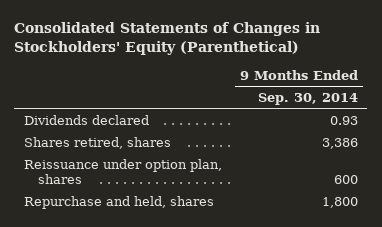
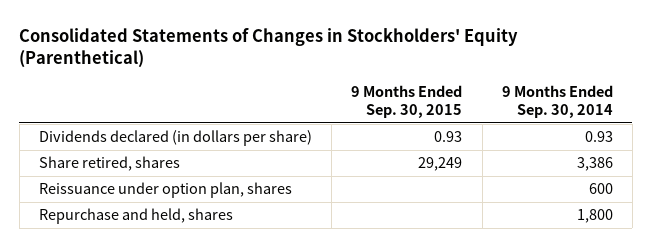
none -> [351,85,463,119] 9 Months Ended Sep. 30, 2015
[23,115,149,126] Dividends declared -> [38,130,312,147] Dividends declared (in dollars per share)
[23,137,171,150] Shares retired, shares -> [38,156,180,172] Share retired, shares

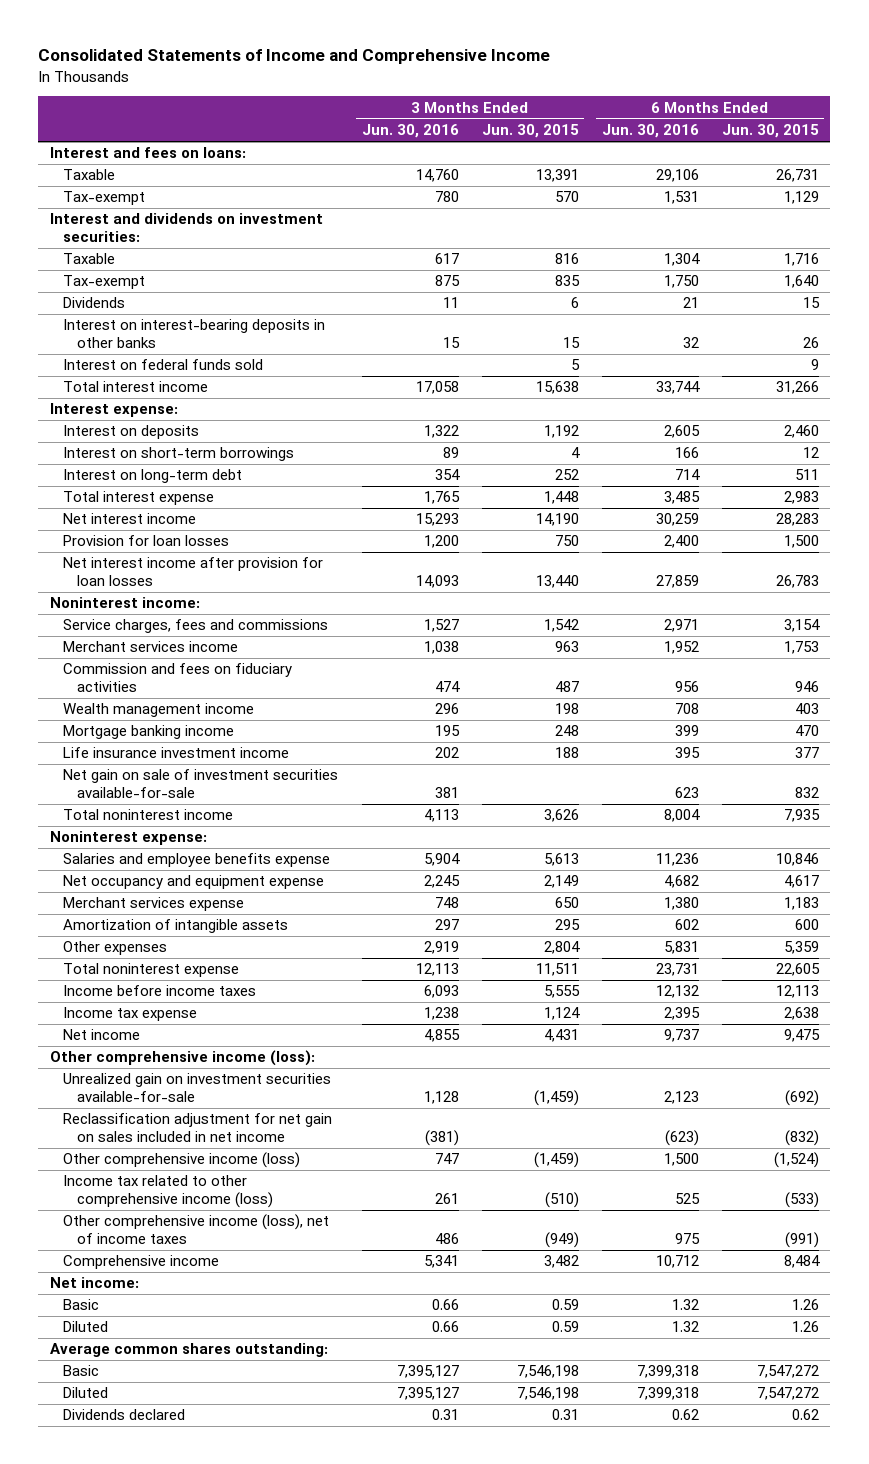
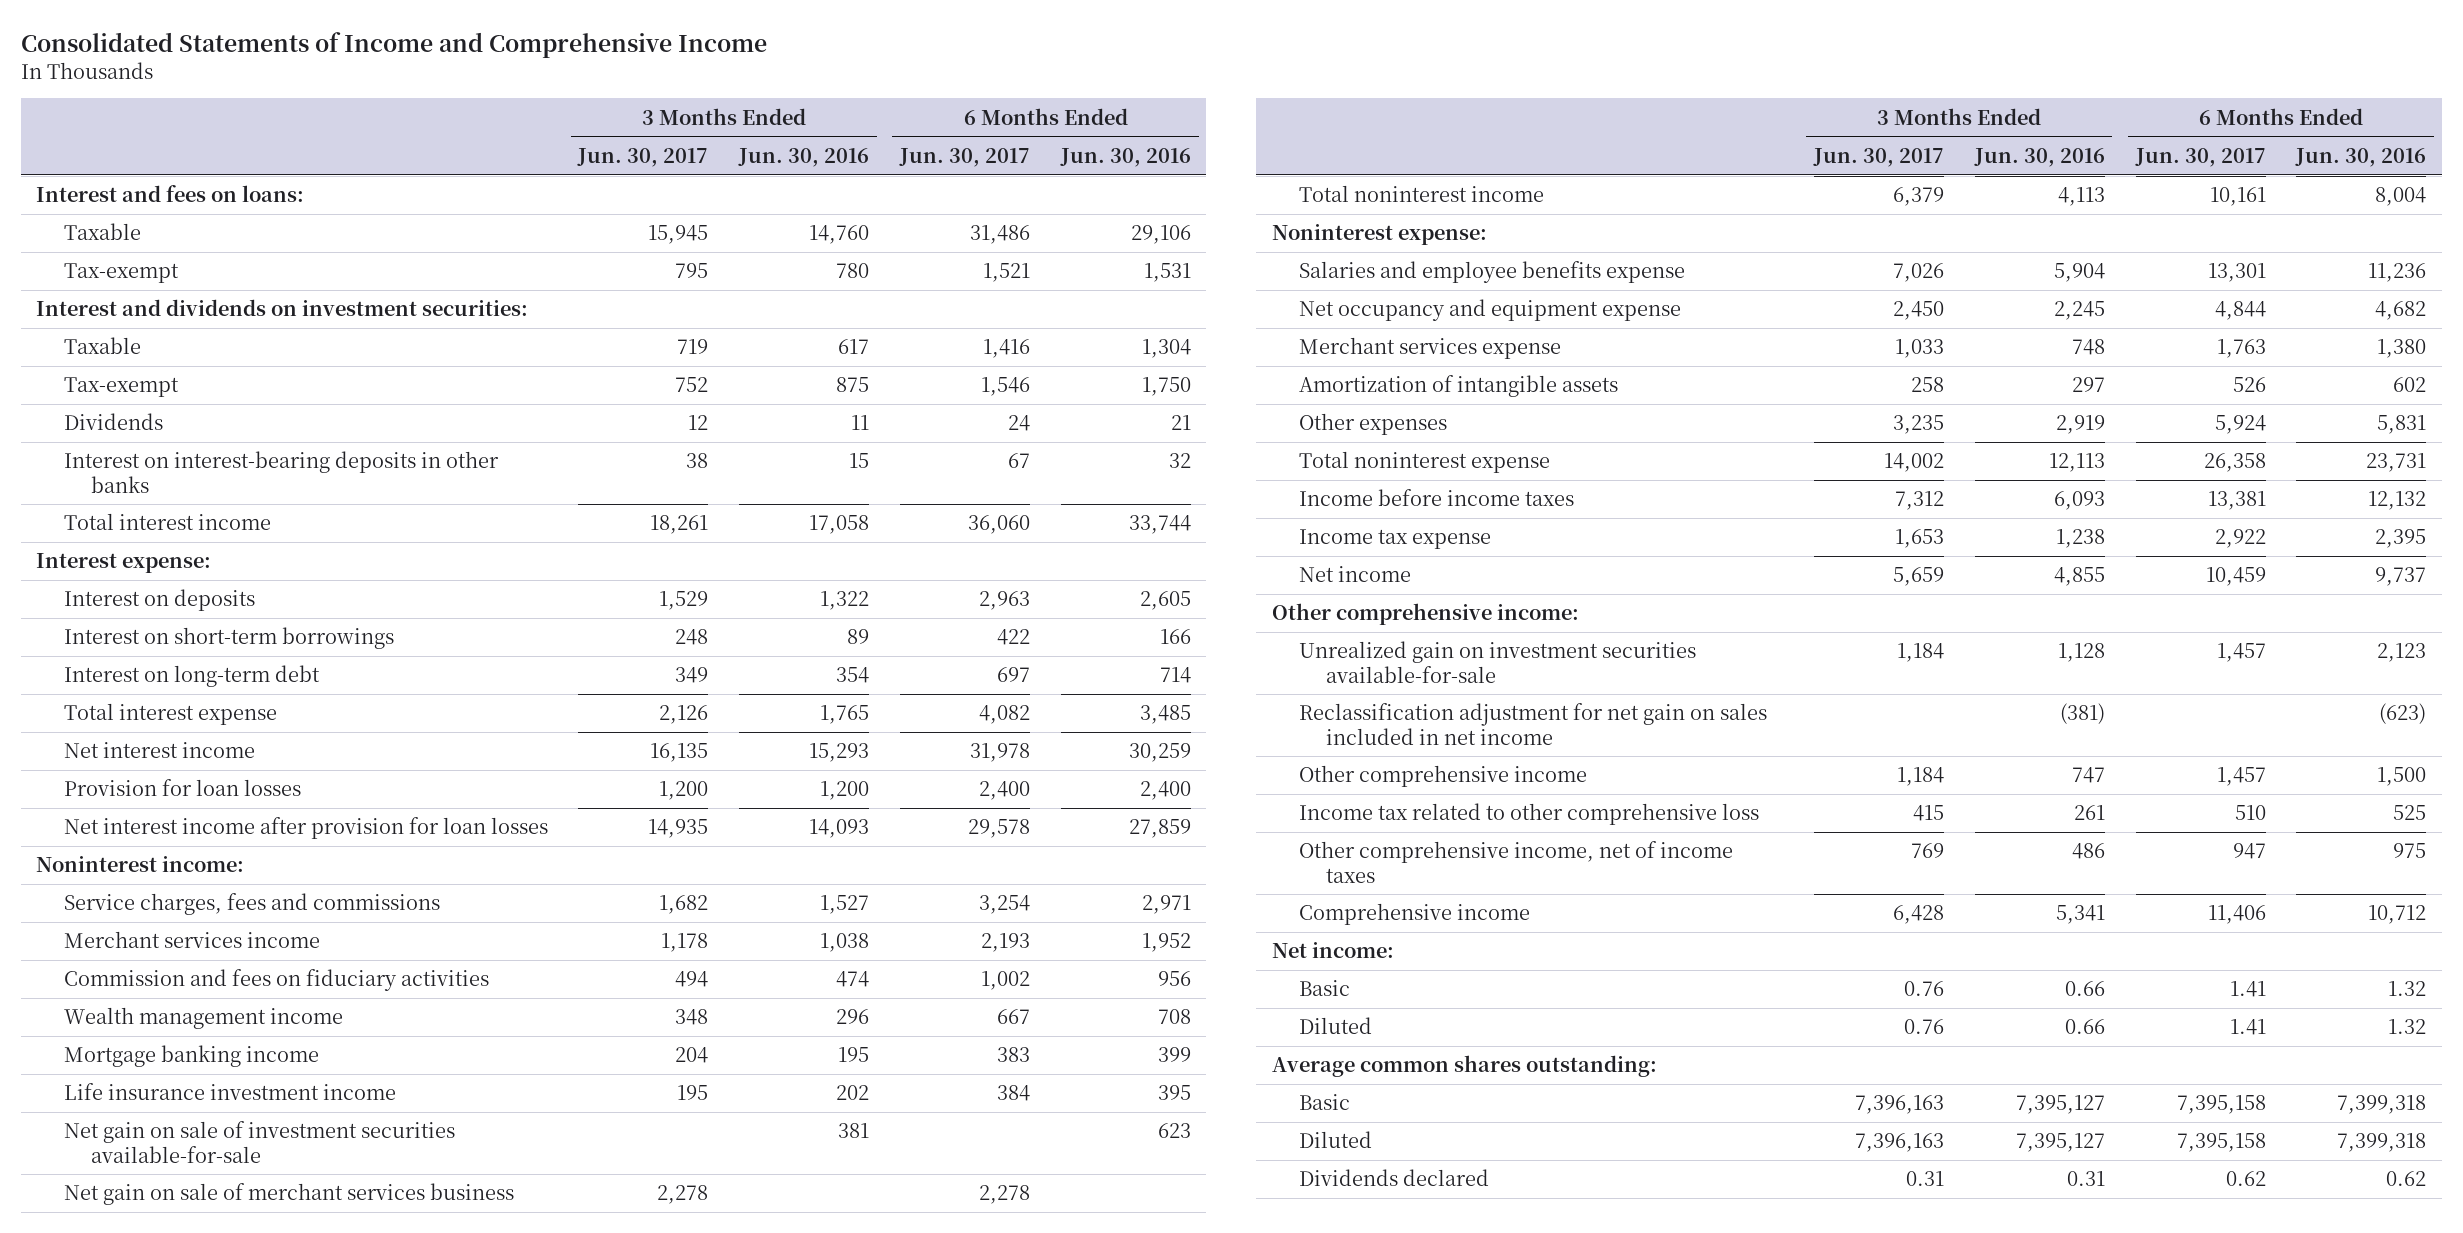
[481,124,579,139] Jun. 30, 2015 -> none
[721,124,819,139] Jun. 30, 2015 -> none
none -> [577,147,709,167] Jun. 30, 2017
none -> [899,147,1031,167] Jun. 30, 2017
[63,359,264,371] Interest on federal funds sold -> none
none -> [63,1183,514,1206] Net gain on sale of merchant services business
[49,1050,315,1067] Other comprehensive income (loss): -> [1271,603,1579,626] Other comprehensive income:
[63,1152,301,1169] Other comprehensive income (loss) -> [1298,765,1587,788] Other comprehensive income
[63,1175,274,1209] Income tax related to other comprehensive income (loss) -> [1298,803,1759,826] Income tax related to other comprehensive loss
[63,1214,330,1245] Other comprehensive income (loss), net of income taxes -> [1298,841,1733,883] Other comprehensive income, net of income taxes

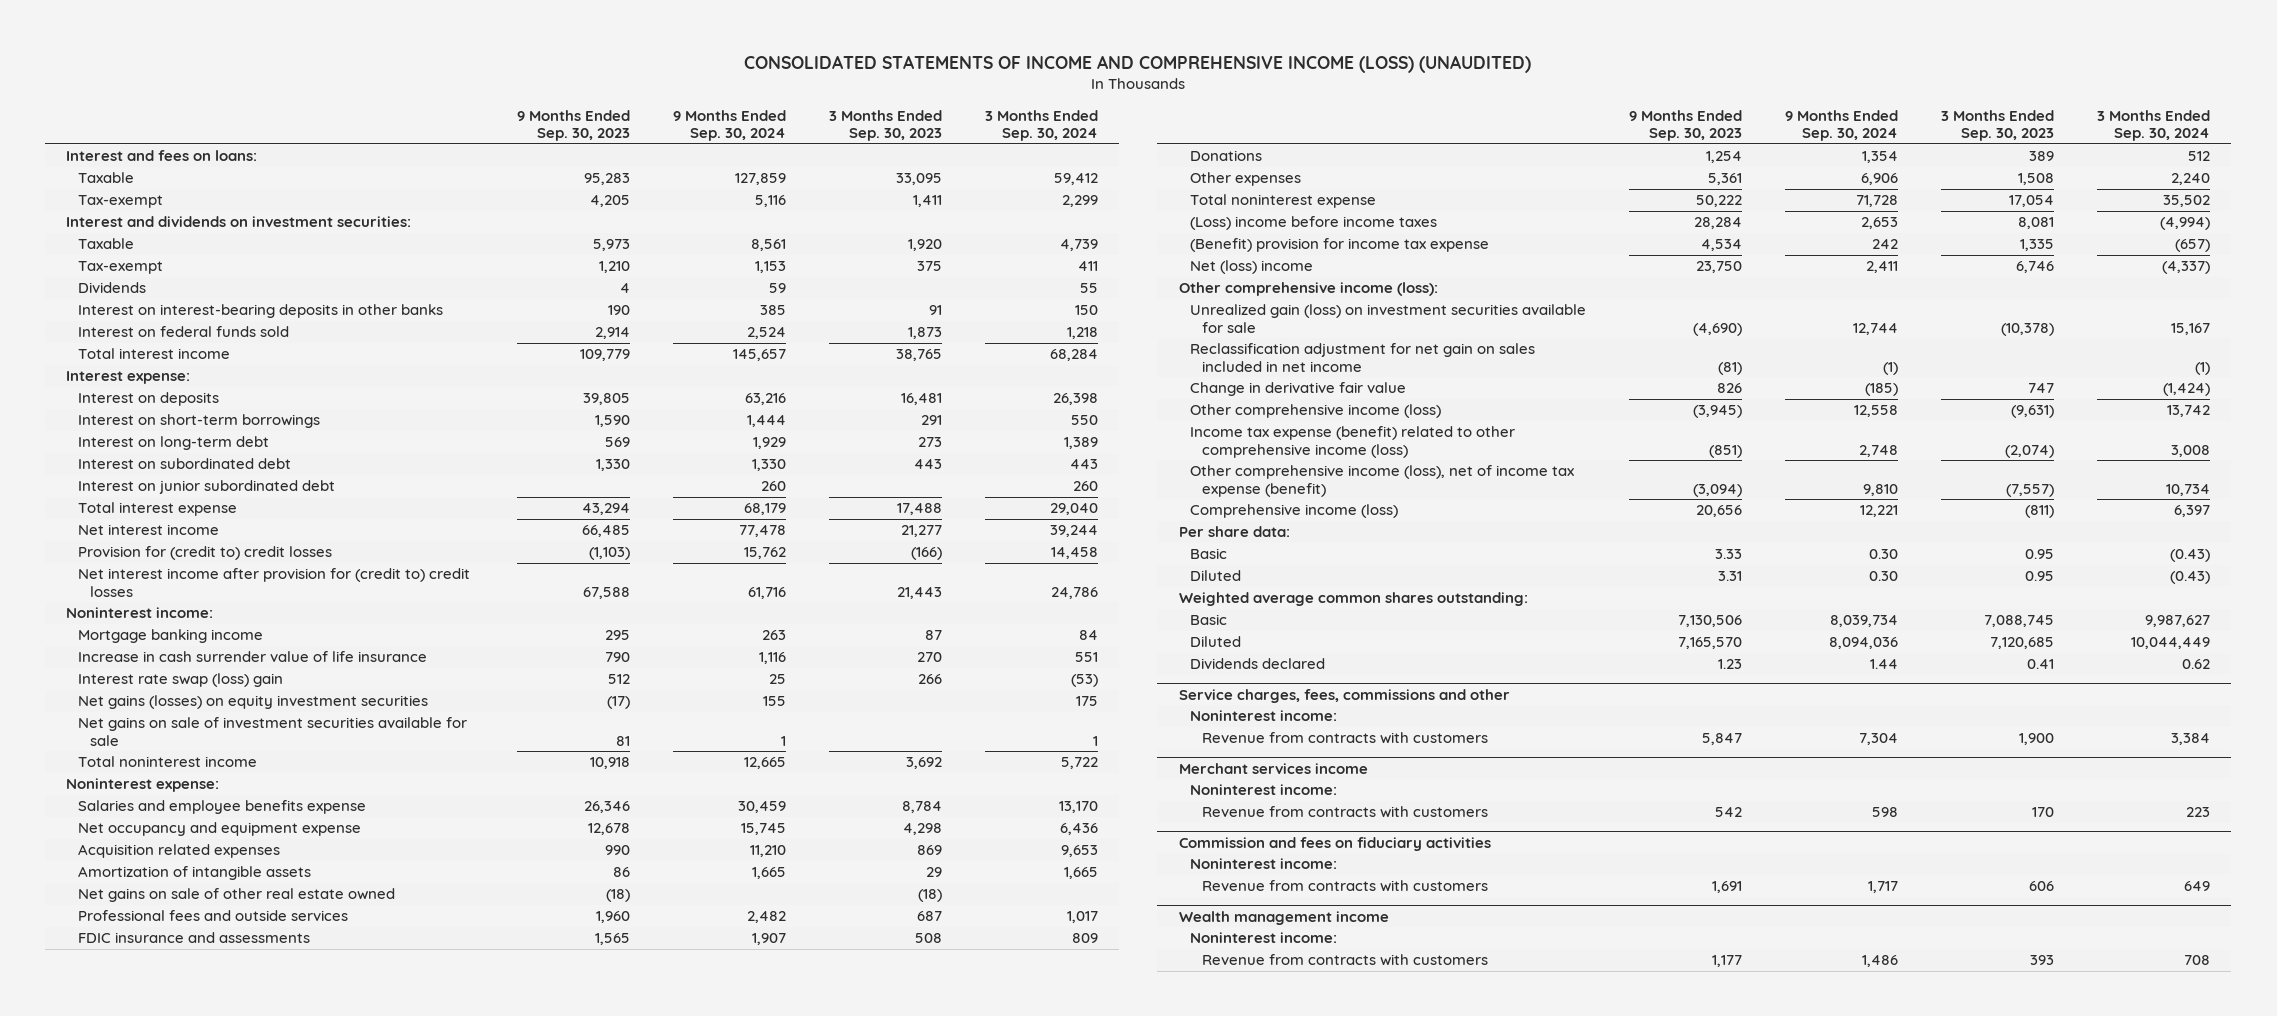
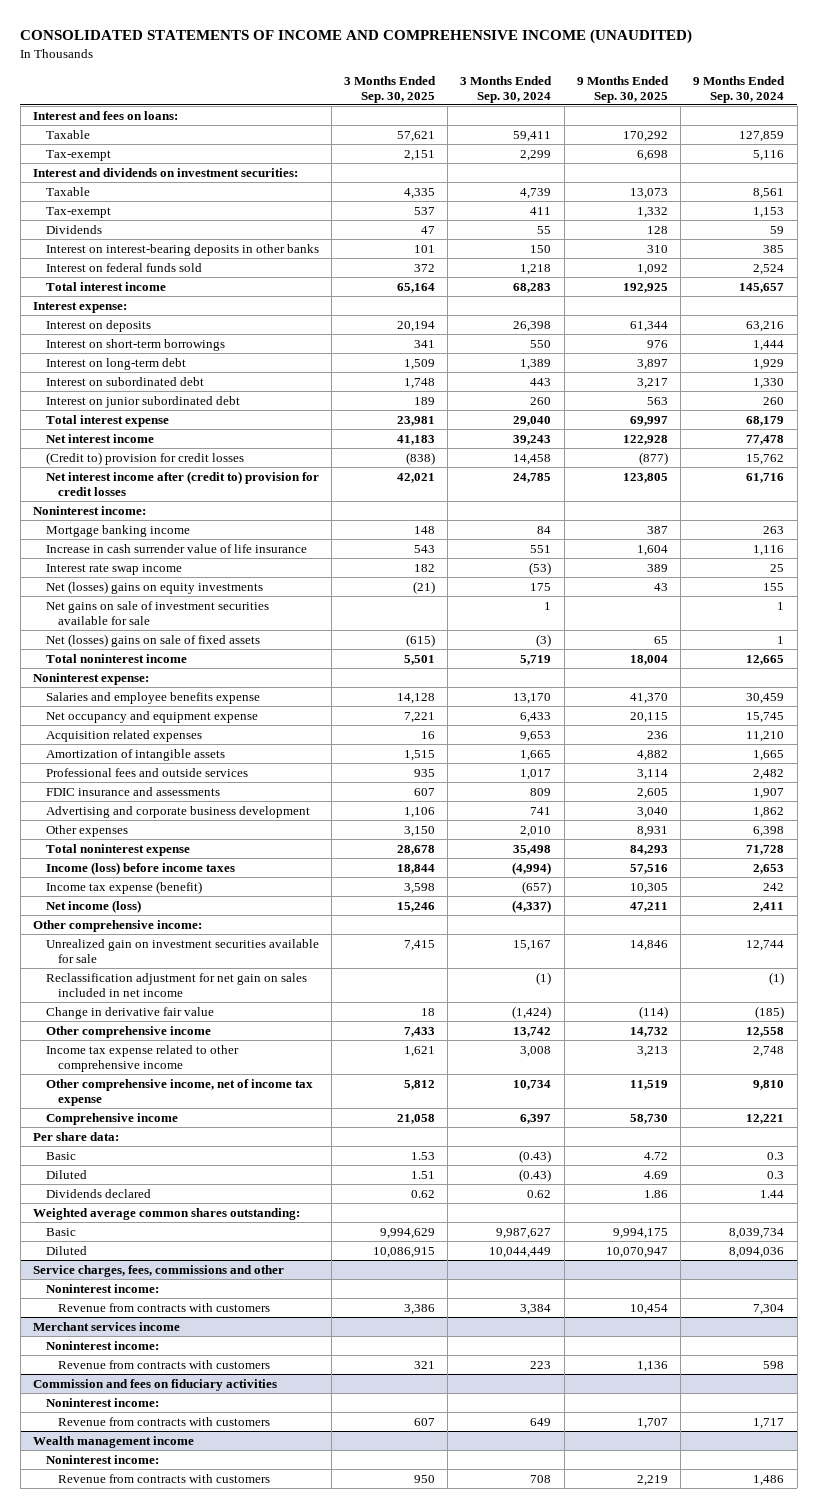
[744,54,1532,73] CONSOLIDATED STATEMENTS OF INCOME AND COMPREHENSIVE INCOME (LOSS) (UNAUDITED) -> [20,29,693,45] CONSOLIDATED STATEMENTS OF INCOME AND COMPREHENSIVE INCOME (UNAUDITED)
[517,109,631,142] 9 Months Ended Sep. 30, 2023 -> none
[828,109,942,142] 3 Months Ended Sep. 30, 2023 -> none
none -> [344,75,437,103] 3 Months Ended Sep. 30, 2025
none -> [576,75,669,103] 9 Months Ended Sep. 30, 2025
[1053,173,1098,186] 59,412 -> [513,130,552,142] 59,411
[1049,349,1098,362] 68,284 -> [513,282,552,293] 68,283
[1049,525,1098,538] 39,244 -> [513,434,552,445] 39,243
[78,546,333,561] Provision for (credit to) credit losses -> [45,451,244,465] (Credit to) provision for credit losses
[78,568,471,597] Net interest income after provision for (credit to) credit losses -> [45,470,319,496] Net interest income after (credit to) provision for credit losses
[1050,586,1098,599] 24,786 -> [513,472,552,483] 24,785
[78,673,284,688] Interest rate swap (loss) gain -> [45,563,182,575] Interest rate swap income
[78,695,429,710] Net gains (losses) on equity investment securities -> [45,580,263,594] Net (losses) gains on equity investments
none -> [45,633,260,647] Net (losses) gains on sale of fixed assets
[1060,757,1098,770] 5,722 -> [520,654,552,665] 5,719
[1059,823,1098,836] 6,436 -> [520,711,552,723] 6,433
[78,888,396,903] Net gains on sale of other real estate owned -> none
[1190,150,1263,162] Donations -> none
none -> [45,805,310,818] Advertising and corporate business development
[1861,173,1899,186] 6,906 -> [753,825,785,837] 6,398
[2171,173,2211,186] 2,240 -> [520,825,552,837] 2,010
[2163,195,2211,208] 35,502 -> [513,844,552,855] 35,498
[1190,216,1438,231] (Loss) income before income taxes -> [45,861,235,875] Income (loss) before income taxes
[1190,238,1490,253] (Benefit) provision for income tax expense -> [45,880,202,894] Income tax expense (benefit)
[1190,260,1314,275] Net (loss) income -> [45,899,141,913] Net income (loss)
[1178,282,1438,297] Other comprehensive income (loss): -> [33,919,203,932] Other comprehensive income:
[1190,304,1587,333] Unrealized gain (loss) on investment securities available for sale -> [45,938,319,963] Unrealized gain on investment securities available for sale
[1190,404,1442,419] Other comprehensive income (loss) -> [45,1025,211,1038] Other comprehensive income
[1190,426,1516,458] Income tax expense (benefit) related to other comprehensive income (loss) -> [45,1044,239,1072] Income tax expense related to other comprehensive income
[1190,465,1575,497] Other comprehensive income (loss), net of income tax expense (benefit) -> [45,1078,313,1106] Other comprehensive income, net of income tax expense
[1190,504,1399,519] Comprehensive income (loss) -> [45,1112,178,1125] Comprehensive income
[1869,549,1899,560] 0.30 -> [767,1151,785,1160] 0.3
[1869,571,1899,582] 0.30 -> [767,1170,785,1179] 0.3
[1190,658,1326,670] Dividends declared -> [45,1188,151,1198] Dividends declared

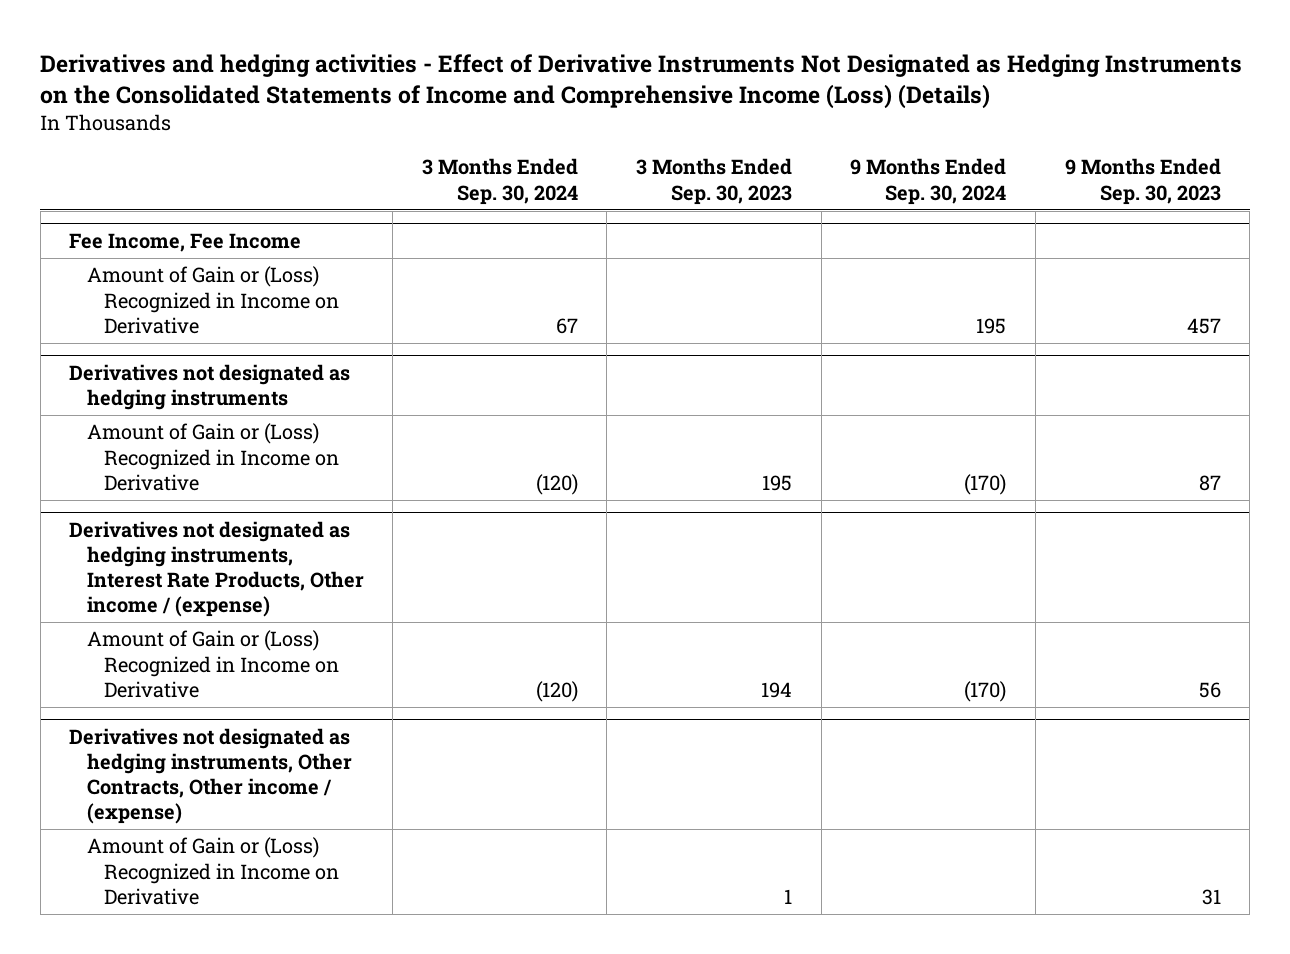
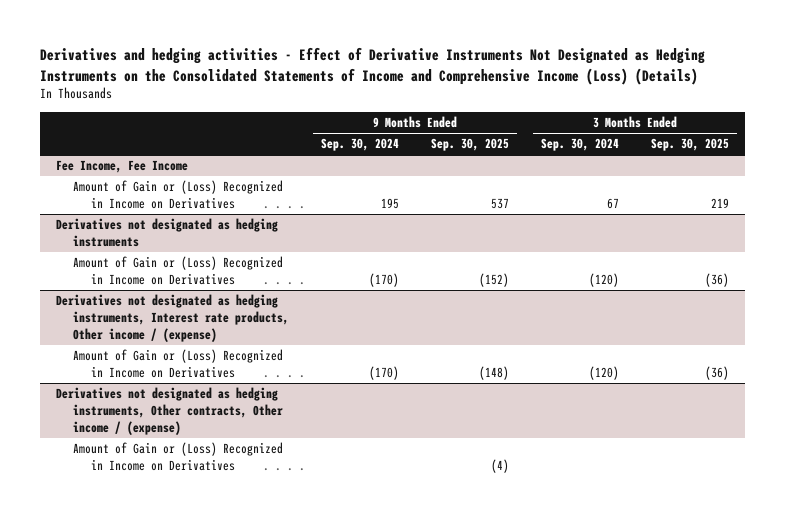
[636,158,793,205] 3 Months Ended Sep. 30, 2023 -> none
[1064,158,1221,205] 9 Months Ended Sep. 30, 2023 -> none
none -> [431,138,510,152] Sep. 30, 2025
none -> [650,138,729,152] Sep. 30, 2025
[86,266,339,334] Amount of Gain or (Loss) Recognized in Income on Derivative -> [73,180,284,210] Amount of Gain or (Loss) Recognized in Income on Derivatives
[86,423,339,491] Amount of Gain or (Loss) Recognized in Income on Derivative -> [73,256,284,286] Amount of Gain or (Loss) Recognized in Income on Derivatives
[69,520,364,618] Derivatives not designated as hedging instruments, Interest Rate Products, Other income / (expense) -> [55,294,290,343] Derivatives not designated as hedging instruments, Interest rate products, Other income / (expense)
[86,630,339,698] Amount of Gain or (Loss) Recognized in Income on Derivative -> [73,349,284,379] Amount of Gain or (Loss) Recognized in Income on Derivatives
[69,727,352,825] Derivatives not designated as hedging instruments, Other Contracts, Other income / (expense) -> [55,387,284,436] Derivatives not designated as hedging instruments, Other contracts, Other income / (expense)
[86,837,339,905] Amount of Gain or (Loss) Recognized in Income on Derivative -> [73,442,284,472] Amount of Gain or (Loss) Recognized in Income on Derivatives

